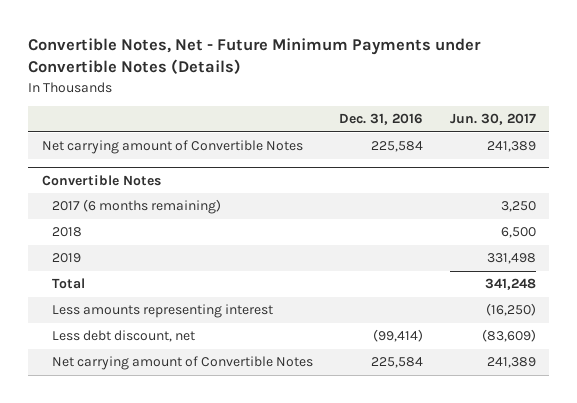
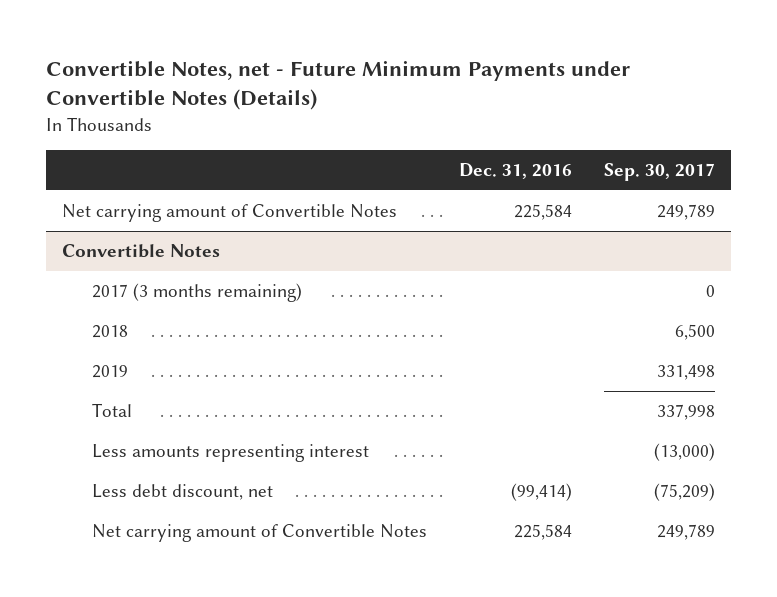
[28,38,482,75] Convertible Notes, Net - Future Minimum Payments under Convertible Notes (Details) -> [46,59,631,111] Convertible Notes, net - Future Minimum Payments under Convertible Notes (Details)
[449,113,536,126] Jun. 30, 2017 -> none
none -> [603,163,715,182] Sep. 30, 2017
[52,199,222,215] 2017 (6 months remaining) -> [92,282,303,302] 2017 (3 months remaining)

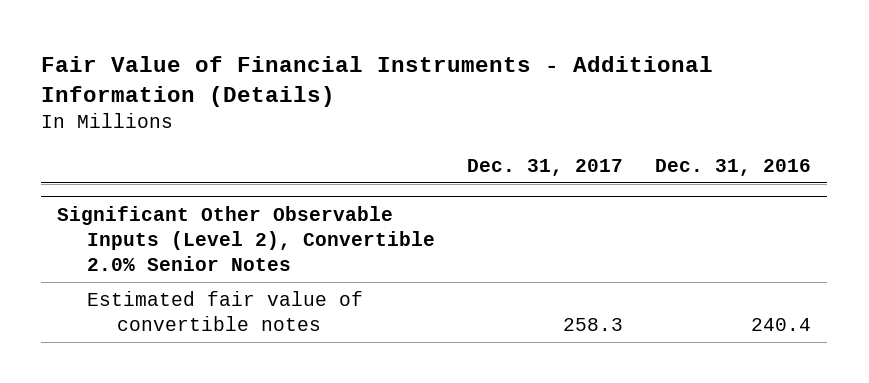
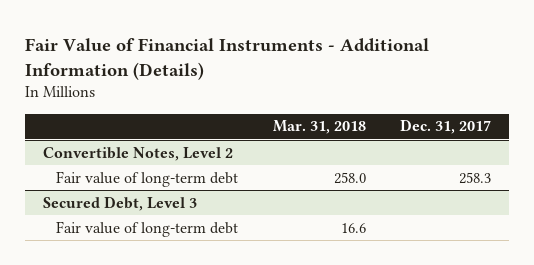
[655,158,812,176] Dec. 31, 2016 -> none
none -> [272,120,366,135] Mar. 31, 2018
[57,205,436,271] Significant Other Observable Inputs (Level 2), Convertible 2.0% Senior Notes -> [42,146,233,161] Convertible Notes, Level 2
[87,290,364,332] Estimated fair value of convertible notes -> [55,170,238,187] Fair value of long-term debt
none -> [42,195,197,211] Secured Debt, Level 3
none -> [55,220,238,237] Fair value of long-term debt

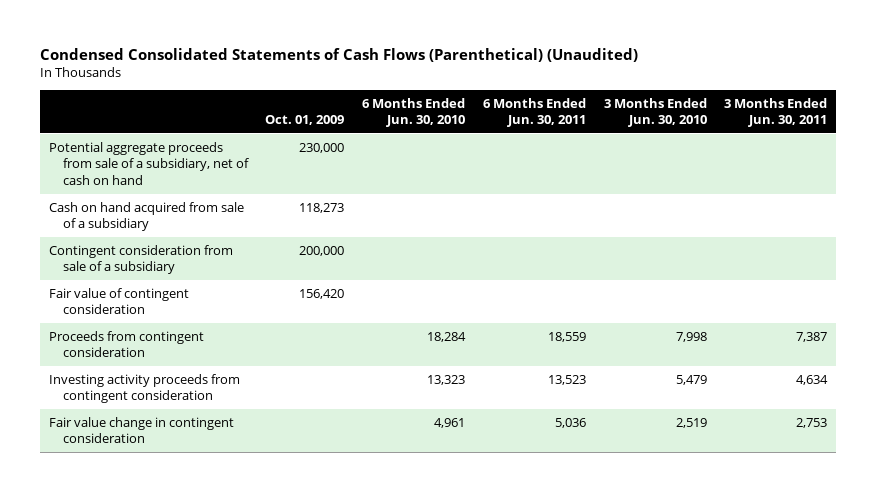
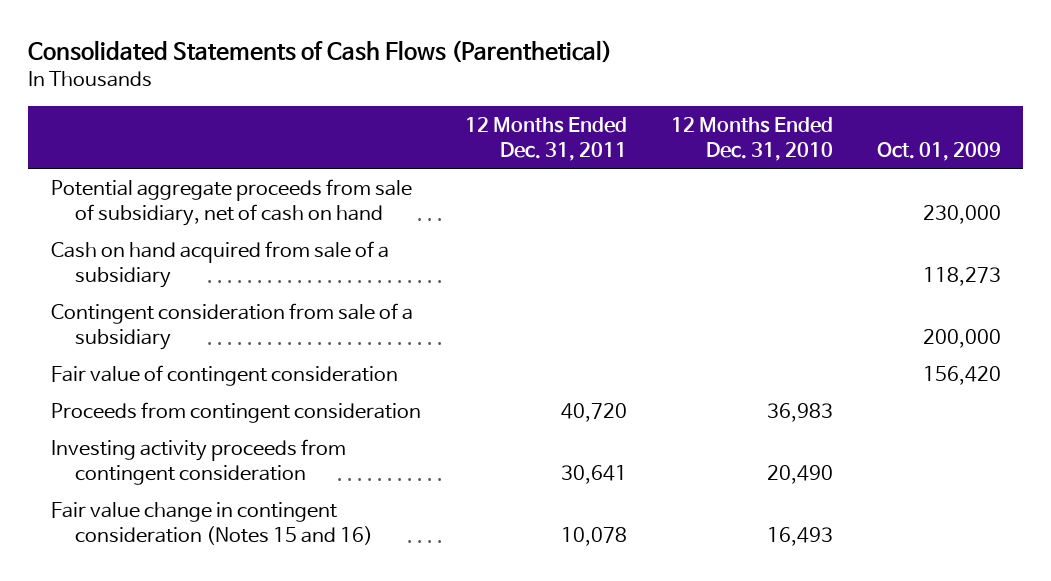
[40,47,639,62] Condensed Consolidated Statements of Cash Flows (Parenthetical) (Unaudited) -> [28,40,613,64] Consolidated Statements of Cash Flows (Parenthetical)
[362,97,466,128] 6 Months Ended Jun. 30, 2010 -> none
[482,97,586,128] 6 Months Ended Jun. 30, 2011 -> none
[603,97,707,128] 3 Months Ended Jun. 30, 2010 -> none
[724,97,828,128] 3 Months Ended Jun. 30, 2011 -> none
none -> [464,116,627,161] 12 Months Ended Dec. 31, 2011
none -> [670,116,833,161] 12 Months Ended Dec. 31, 2010
[48,141,249,185] Potential aggregate proceeds from sale of a subsidiary, net of cash on hand -> [50,178,412,226] Potential aggregate proceeds from sale of subsidiary, net of cash on hand
[48,416,234,444] Fair value change in contingent consideration -> [50,501,373,545] Fair value change in contingent consideration (Notes 15 and 16)

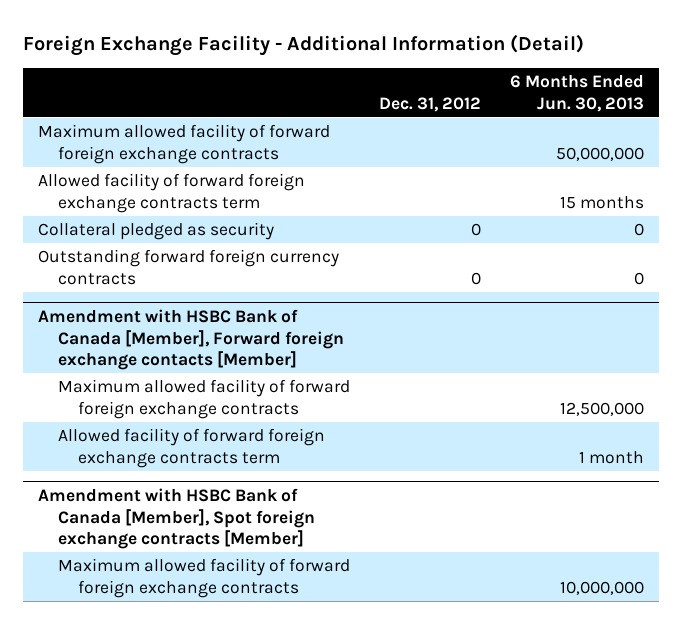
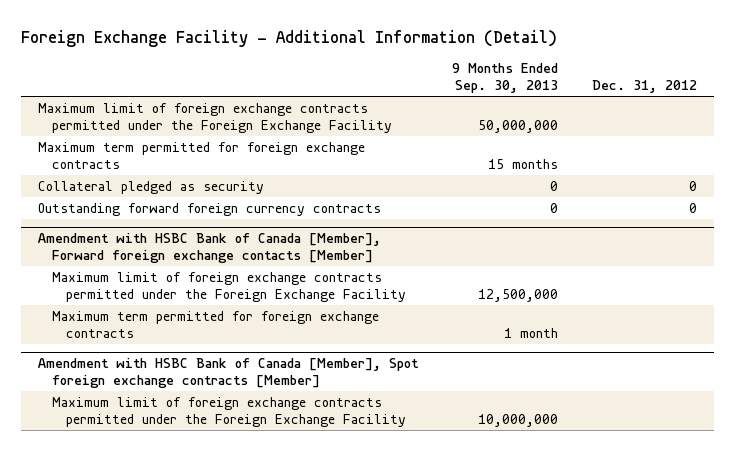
[510,74,645,112] 6 Months Ended Jun. 30, 2013 -> none
none -> [452,63,559,94] 9 Months Ended Sep. 30, 2013
[37,123,330,164] Maximum allowed facility of forward foreign exchange contracts -> [38,102,392,133] Maximum limit of foreign exchange contracts permitted under the Foreign Exchange Facility
[37,172,305,213] Allowed facility of forward foreign exchange contracts term -> [38,141,366,169] Maximum term permitted for foreign exchange contracts
[57,378,350,419] Maximum allowed facility of forward foreign exchange contracts -> [51,271,406,302] Maximum limit of foreign exchange contracts permitted under the Foreign Exchange Facility
[57,427,325,468] Allowed facility of forward foreign exchange contracts term -> [51,310,379,338] Maximum term permitted for foreign exchange contracts
[57,557,350,598] Maximum allowed facility of forward foreign exchange contracts -> [51,396,406,427] Maximum limit of foreign exchange contracts permitted under the Foreign Exchange Facility

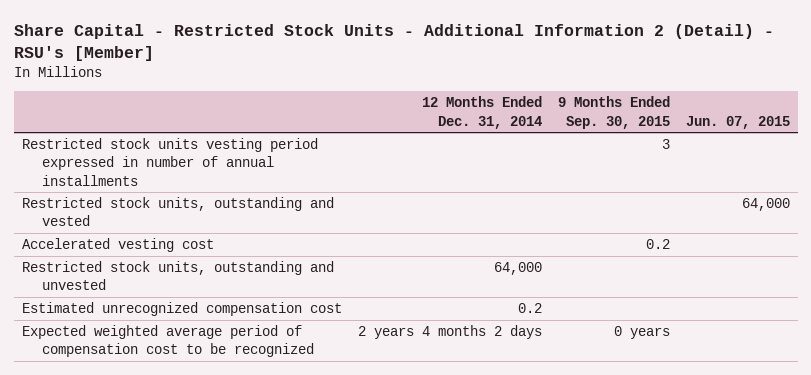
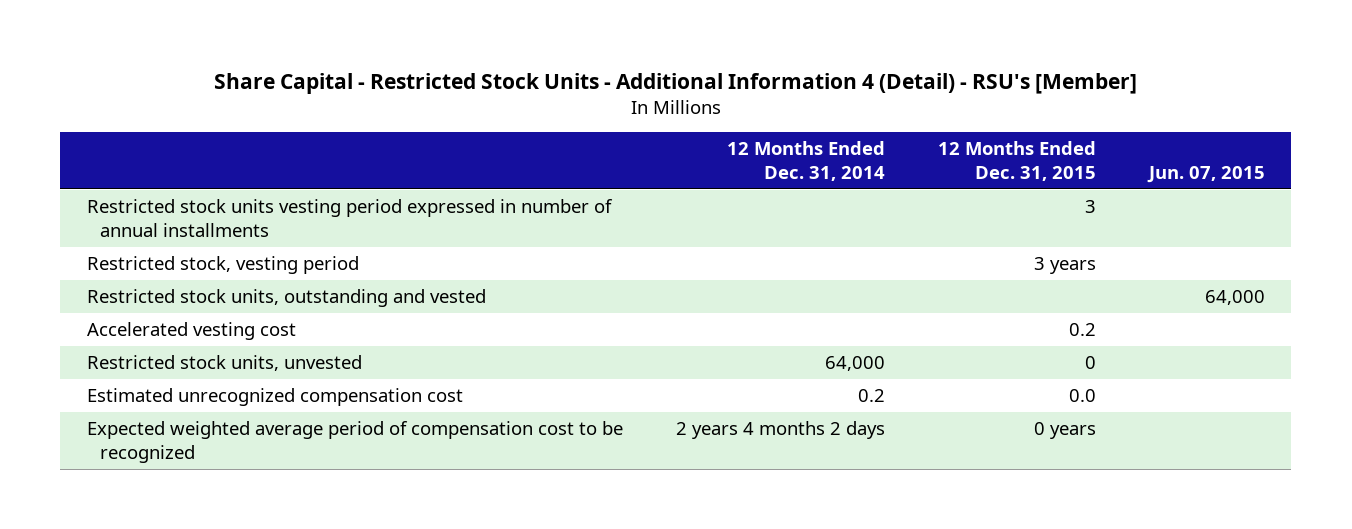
[13,23,774,61] Share Capital - Restricted Stock Units - Additional Information 2 (Detail) - RSU's [Member] -> [213,72,1137,94] Share Capital - Restricted Stock Units - Additional Information 4 (Detail) - RSU's [Member]
[557,96,670,129] 9 Months Ended Sep. 30, 2015 -> none
none -> [937,140,1096,181] 12 Months Ended Dec. 31, 2015
none -> [86,256,359,275] Restricted stock, vesting period
[21,260,334,291] Restricted stock units, outstanding and unvested -> [86,355,362,372] Restricted stock units, unvested

